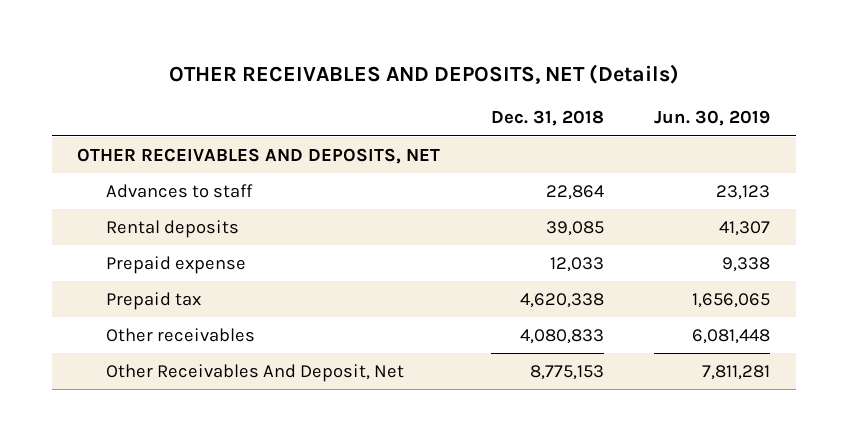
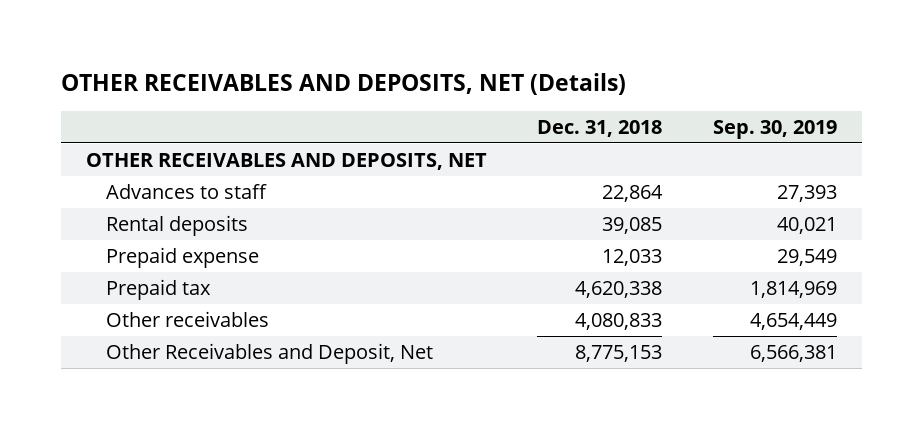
[654,110,771,127] Jun. 30, 2019 -> none
none -> [712,119,837,139] Sep. 30, 2019
[105,364,404,383] Other Receivables And Deposit, Net -> [105,342,433,364] Other Receivables and Deposit, Net

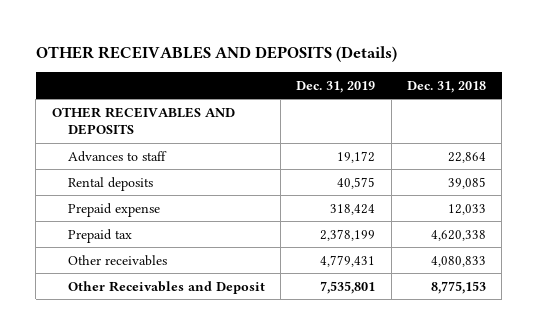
[60,73,626,96] OTHER RECEIVABLES AND DEPOSITS, NET (Details) -> [35,45,397,62] OTHER RECEIVABLES AND DEPOSITS (Details)
[712,119,837,139] Sep. 30, 2019 -> none
none -> [296,80,376,93] Dec. 31, 2019
[86,152,488,170] OTHER RECEIVABLES AND DEPOSITS, NET -> [51,106,235,136] OTHER RECEIVABLES AND DEPOSITS
[105,342,433,364] Other Receivables and Deposit, Net -> [67,280,265,294] Other Receivables and Deposit

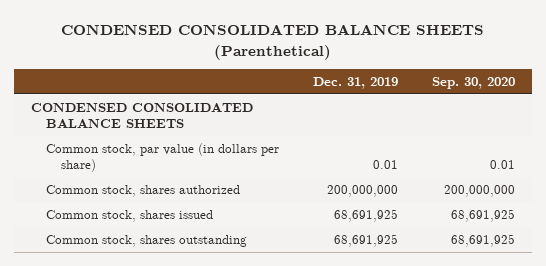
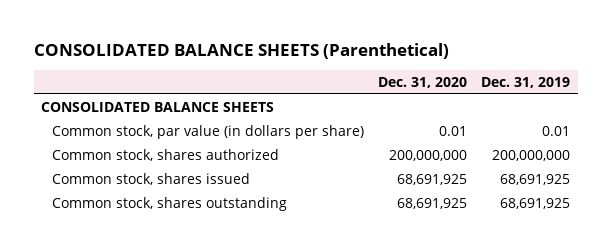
[61,24,485,60] CONDENSED CONSOLIDATED BALANCE SHEETS (Parenthetical) -> [33,42,449,59] CONSOLIDATED BALANCE SHEETS (Parenthetical)
[431,76,515,89] Sep. 30, 2020 -> none
none -> [378,76,468,88] Dec. 31, 2020
[31,102,254,129] CONDENSED CONSOLIDATED BALANCE SHEETS -> [41,101,275,112] CONSOLIDATED BALANCE SHEETS

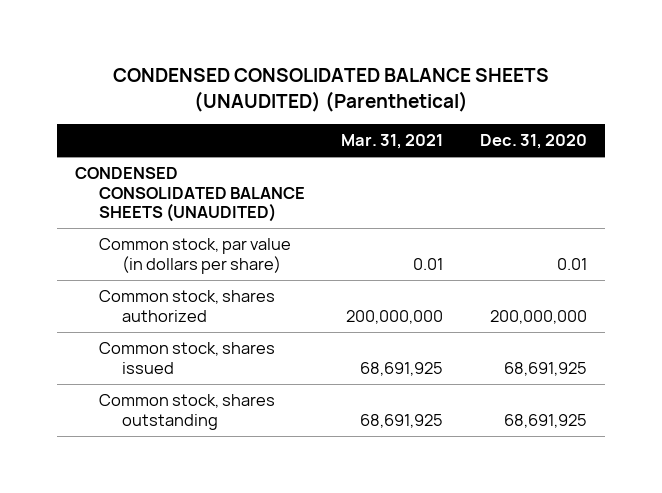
[33,42,449,59] CONSOLIDATED BALANCE SHEETS (Parenthetical) -> [113,68,550,112] CONDENSED CONSOLIDATED BALANCE SHEETS (UNAUDITED) (Parenthetical)
[481,76,571,88] Dec. 31, 2019 -> none
none -> [341,134,444,150] Mar. 31, 2021
[41,101,275,112] CONSOLIDATED BALANCE SHEETS -> [75,167,305,223] CONDENSED CONSOLIDATED BALANCE SHEETS (UNAUDITED)

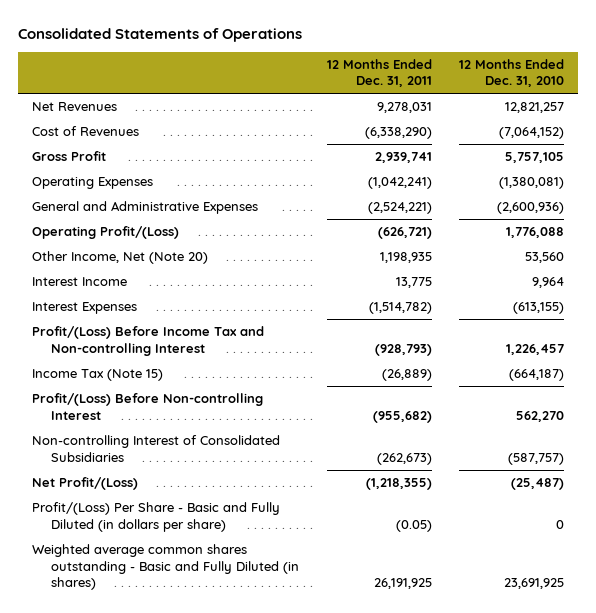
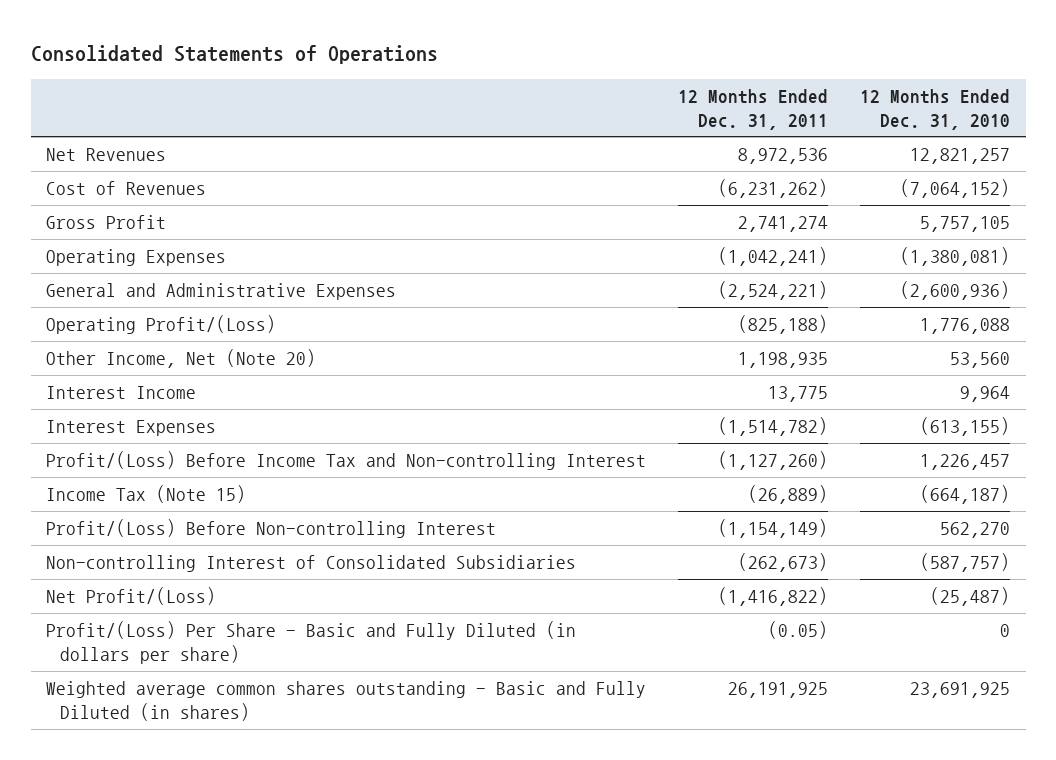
[376,102,432,114] 9,278,031 -> [738,147,829,164] 8,972,536
[364,127,432,140] (6,338,290) -> [718,178,829,198] (6,231,262)
[374,152,432,164] 2,939,741 -> [738,215,829,232] 2,741,274
[377,227,432,240] (626,721) -> [738,314,829,334] (825,188)
[374,343,432,356] (928,793) -> [718,450,829,470] (1,127,260)
[372,410,432,423] (955,682) -> [718,518,829,538] (1,154,149)
[365,478,432,491] (1,218,355) -> [718,586,829,606] (1,416,822)

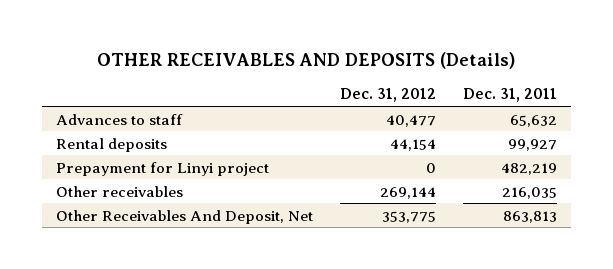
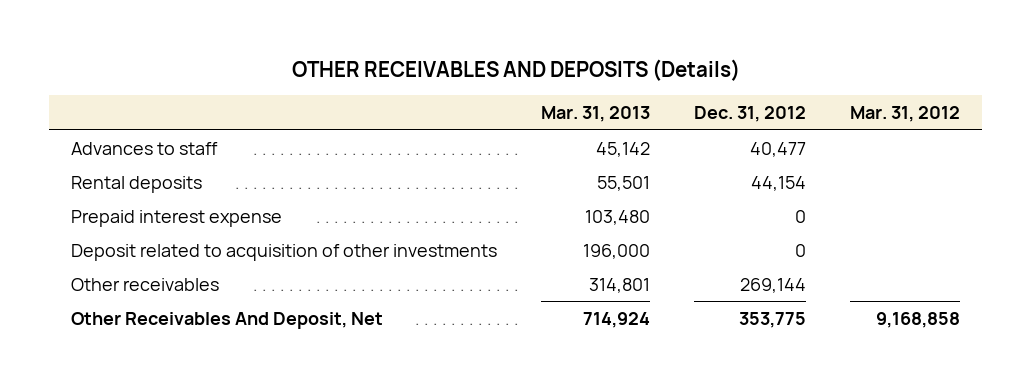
[463,88,558,103] Dec. 31, 2011 -> none
none -> [541,105,651,122] Mar. 31, 2013
none -> [850,105,961,122] Mar. 31, 2012
[55,161,269,176] Prepayment for Linyi project -> none
none -> [71,209,283,227] Prepaid interest expense
none -> [71,243,498,261] Deposit related to acquisition of other investments

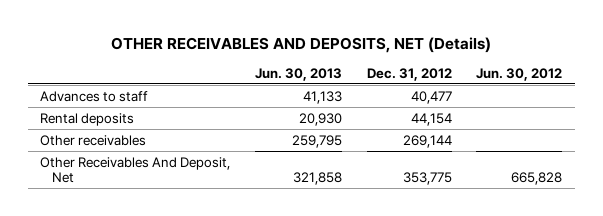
[291,59,740,82] OTHER RECEIVABLES AND DEPOSITS (Details) -> [111,36,492,53] OTHER RECEIVABLES AND DEPOSITS, NET (Details)
[541,105,651,122] Mar. 31, 2013 -> none
[850,105,961,122] Mar. 31, 2012 -> none
none -> [254,67,342,81] Jun. 30, 2013
none -> [476,67,563,81] Jun. 30, 2012
[71,209,283,227] Prepaid interest expense -> none
[71,243,498,261] Deposit related to acquisition of other investments -> none

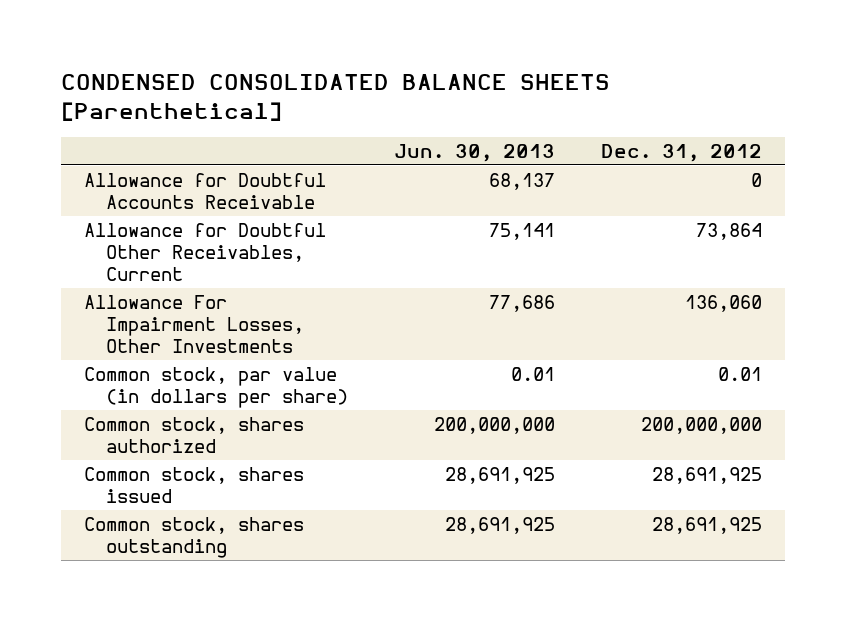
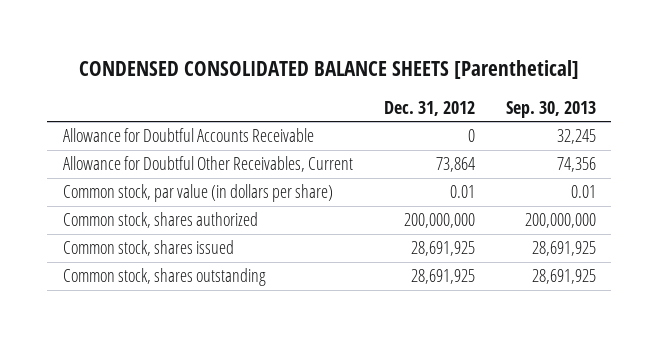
[394,144,556,163] Jun. 30, 2013 -> none
none -> [505,100,596,118] Sep. 30, 2013
[84,294,304,354] Allowance For Impairment Losses, Other Investments -> none

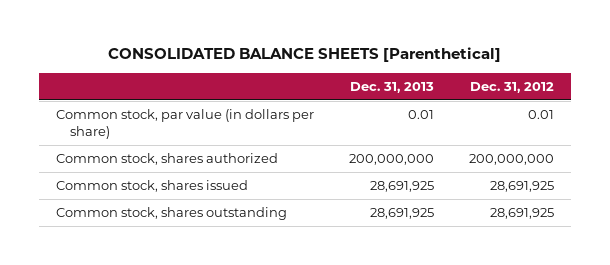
[79,59,580,79] CONDENSED CONSOLIDATED BALANCE SHEETS [Parenthetical] -> [108,47,502,63] CONSOLIDATED BALANCE SHEETS [Parenthetical]
[505,100,596,118] Sep. 30, 2013 -> none
none -> [350,81,435,93] Dec. 31, 2013
[62,128,314,143] Allowance for Doubtful Accounts Receivable -> none
[62,156,353,173] Allowance for Doubtful Other Receivables, Current -> none

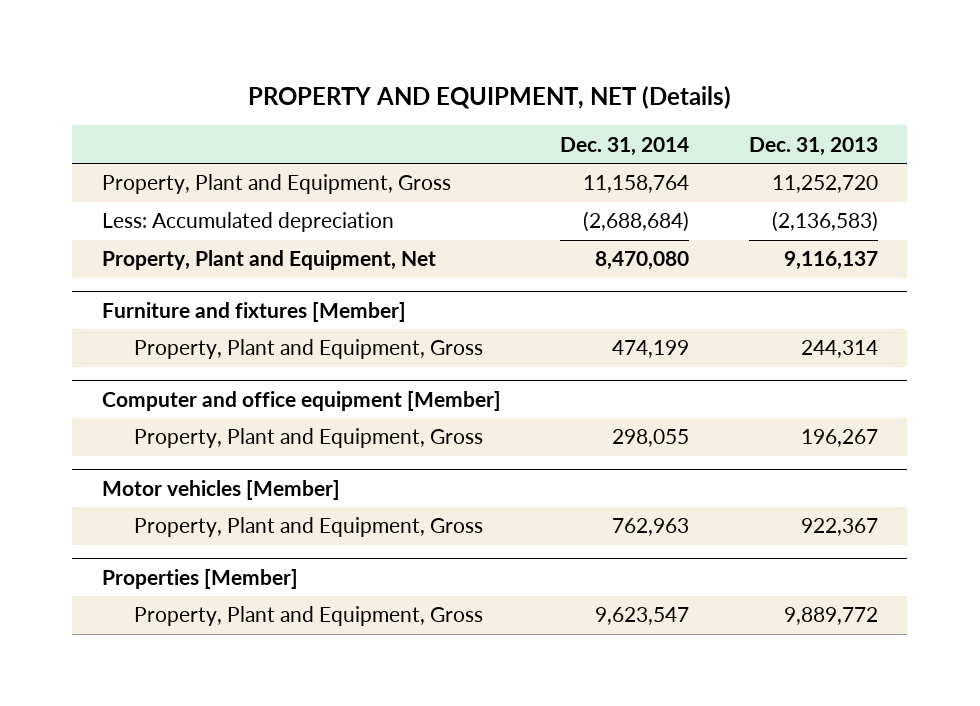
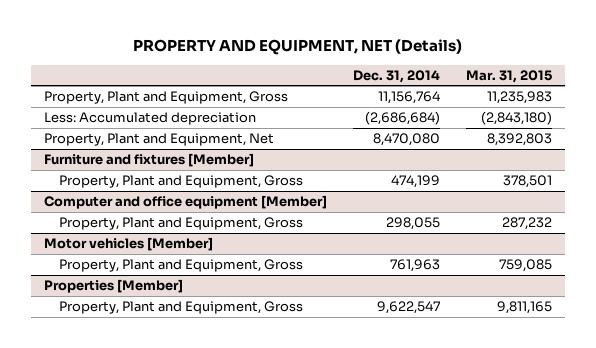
[748,136,878,156] Dec. 31, 2013 -> none
none -> [466,69,553,83] Mar. 31, 2015
[583,175,690,194] 11,158,764 -> [378,91,441,105] 11,156,764
[583,211,690,233] (2,688,684) -> [365,111,441,126] (2,686,684)
[612,518,690,537] 762,963 -> [390,259,441,273] 761,963
[595,607,690,626] 9,623,547 -> [377,301,441,315] 9,622,547

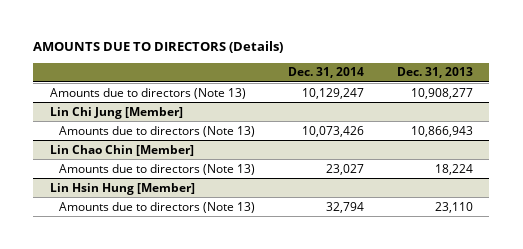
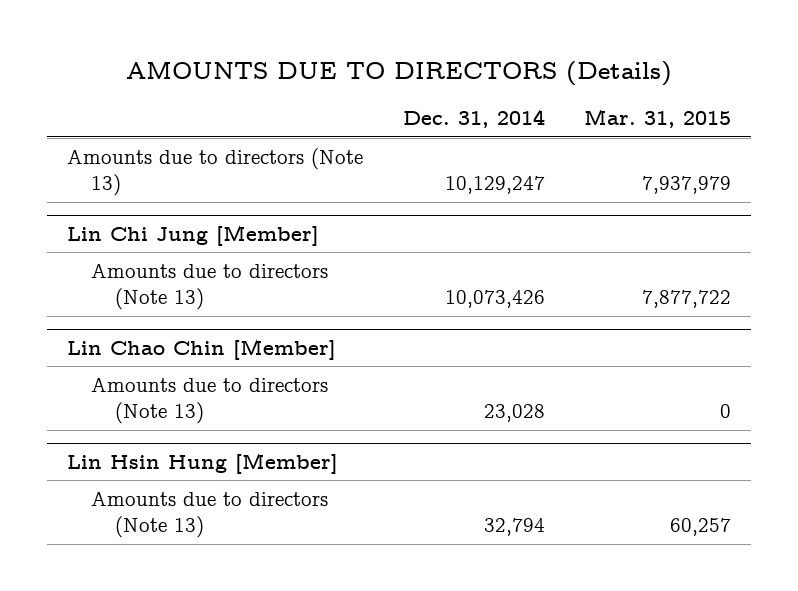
[396,67,473,79] Dec. 31, 2013 -> none
none -> [584,109,732,129] Mar. 31, 2015
[325,163,364,175] 23,027 -> [483,404,545,423] 23,028

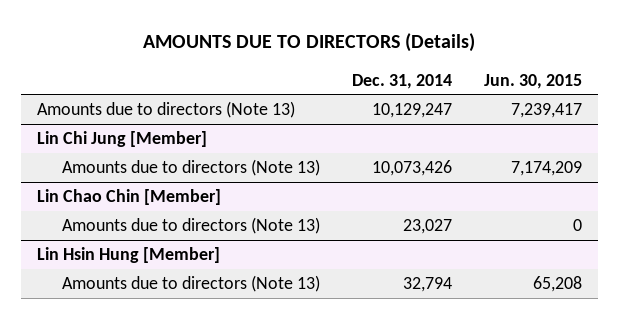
[584,109,732,129] Mar. 31, 2015 -> none
none -> [483,73,582,89] Jun. 30, 2015
[483,404,545,423] 23,028 -> [402,218,452,234] 23,027

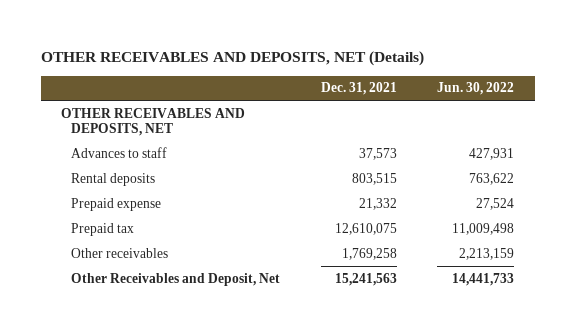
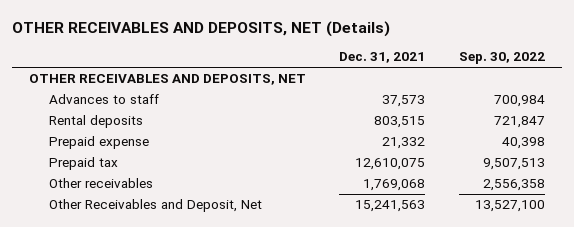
[437,82,515,96] Jun. 30, 2022 -> none
none -> [458,52,545,65] Sep. 30, 2022
[341,247,397,260] 1,769,258 -> [363,179,426,192] 1,769,068

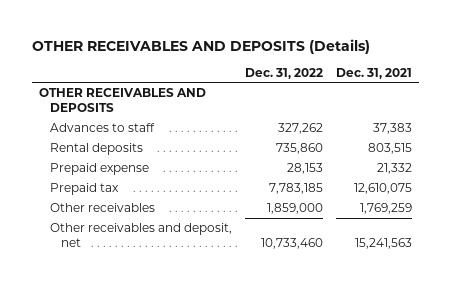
[12,20,391,37] OTHER RECEIVABLES AND DEPOSITS, NET (Details) -> [31,38,370,54] OTHER RECEIVABLES AND DEPOSITS (Details)
[458,52,545,65] Sep. 30, 2022 -> none
none -> [245,67,324,79] Dec. 31, 2022
[28,74,306,86] OTHER RECEIVABLES AND DEPOSITS, NET -> [38,88,206,113] OTHER RECEIVABLES AND DEPOSITS
[382,95,426,108] 37,573 -> [373,123,413,135] 37,383
[363,179,426,192] 1,769,068 -> [360,203,413,215] 1,769,259
[48,199,262,213] Other Receivables and Deposit, Net -> [49,223,232,248] Other receivables and deposit, net

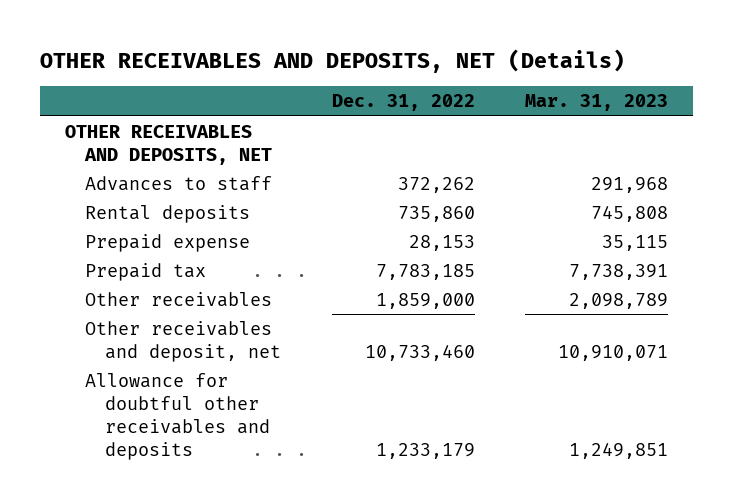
[31,38,370,54] OTHER RECEIVABLES AND DEPOSITS (Details) -> [40,49,626,74] OTHER RECEIVABLES AND DEPOSITS, NET (Details)
[336,67,413,79] Dec. 31, 2021 -> none
none -> [524,94,668,112] Mar. 31, 2023
[38,88,206,113] OTHER RECEIVABLES AND DEPOSITS -> [65,124,273,166] OTHER RECEIVABLES AND DEPOSITS, NET
[278,123,324,135] 327,262 -> [397,176,475,193] 372,262
none -> [85,372,271,461] Allowance for doubtful other receivables and deposits

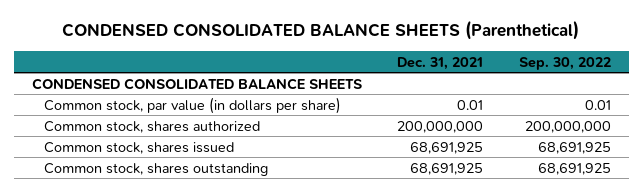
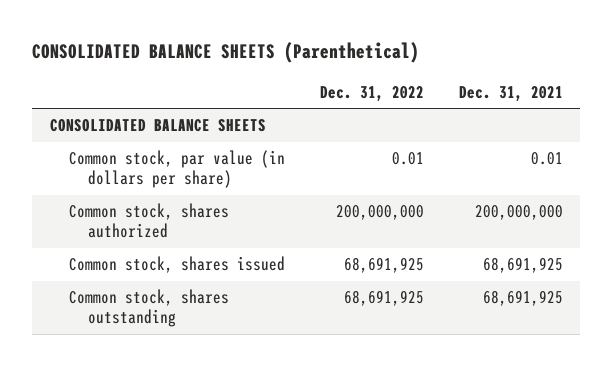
[62,20,580,41] CONDENSED CONSOLIDATED BALANCE SHEETS (Parenthetical) -> [32,42,420,64] CONSOLIDATED BALANCE SHEETS (Parenthetical)
[518,56,611,70] Sep. 30, 2022 -> none
none -> [319,85,424,102] Dec. 31, 2022
[31,77,362,90] CONDENSED CONSOLIDATED BALANCE SHEETS -> [49,119,266,133] CONSOLIDATED BALANCE SHEETS

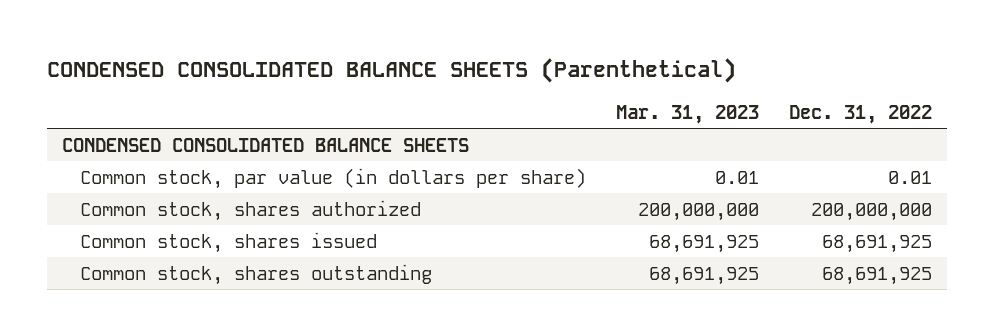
[32,42,420,64] CONSOLIDATED BALANCE SHEETS (Parenthetical) -> [46,57,736,83] CONDENSED CONSOLIDATED BALANCE SHEETS (Parenthetical)
[458,85,563,102] Dec. 31, 2021 -> none
none -> [615,104,759,124] Mar. 31, 2023
[49,119,266,133] CONSOLIDATED BALANCE SHEETS -> [61,137,469,152] CONDENSED CONSOLIDATED BALANCE SHEETS

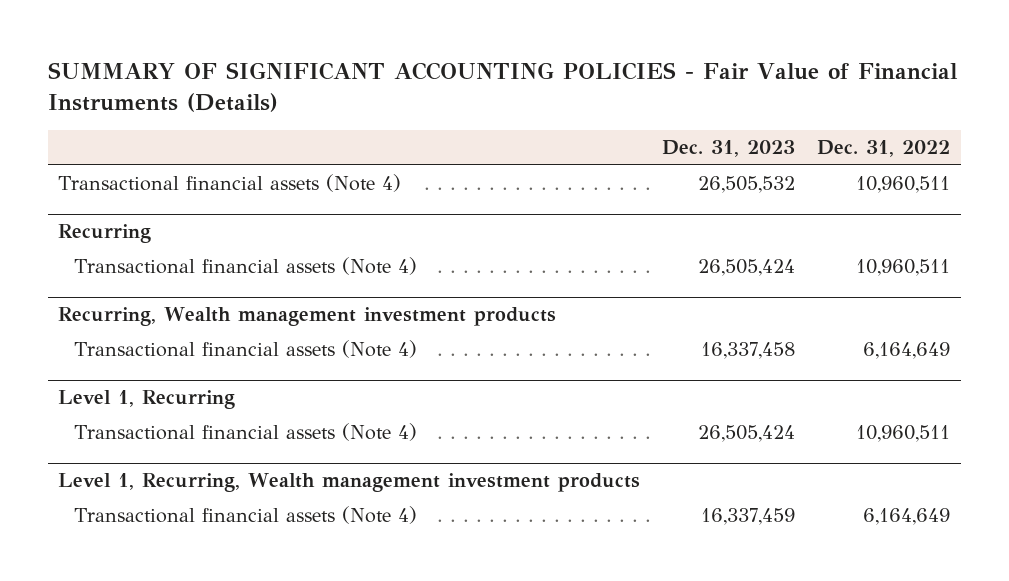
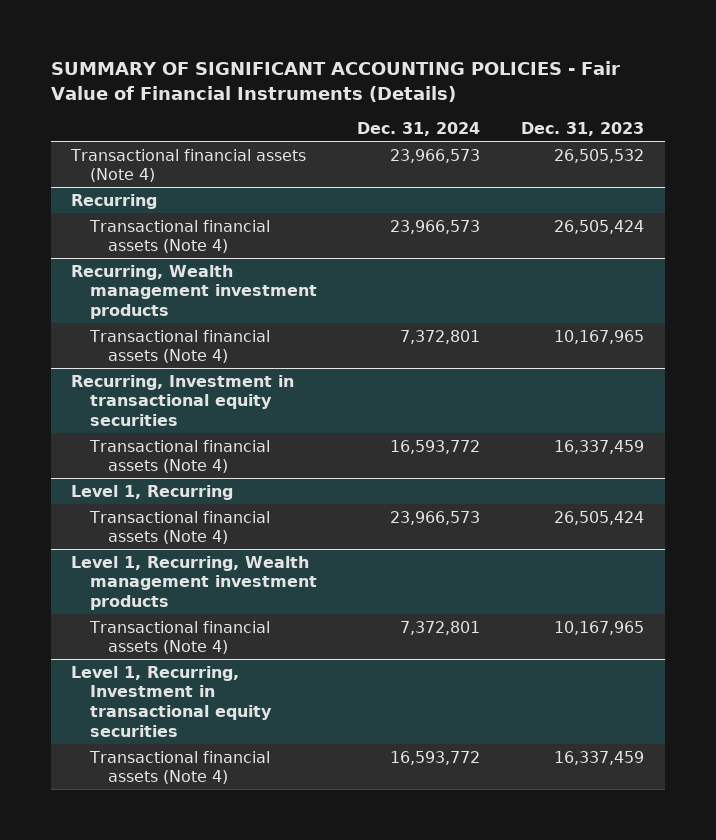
[817,140,951,158] Dec. 31, 2022 -> none
none -> [357,122,481,137] Dec. 31, 2024
[701,342,796,360] 16,337,458 -> [554,329,645,344] 10,167,965
none -> [71,374,295,427] Recurring, Investment in transactional equity securities
none -> [88,439,270,474] Transactional financial assets (Note 4)
none -> [88,620,270,655] Transactional financial assets (Note 4)
none -> [71,665,272,737] Level 1, Recurring, Investment in transactional equity securities

